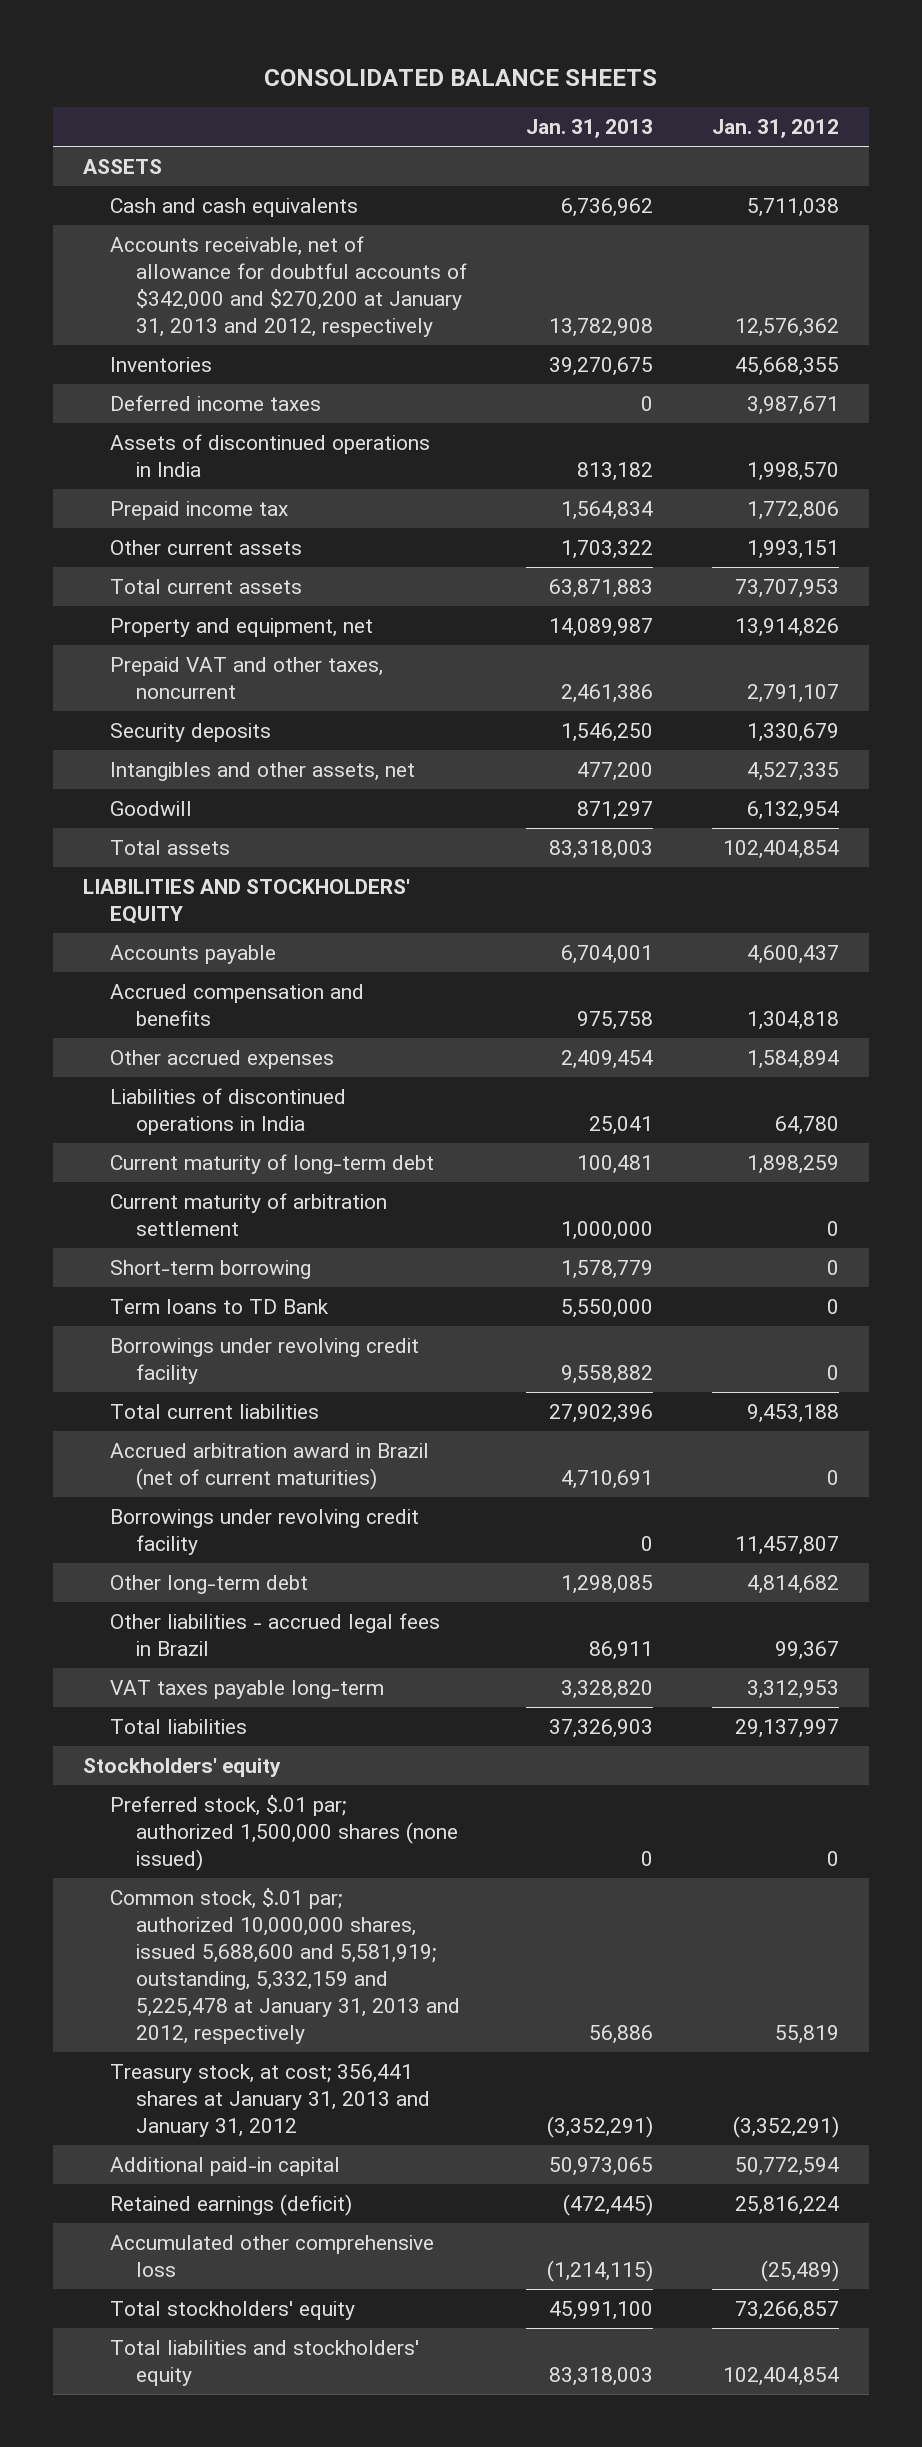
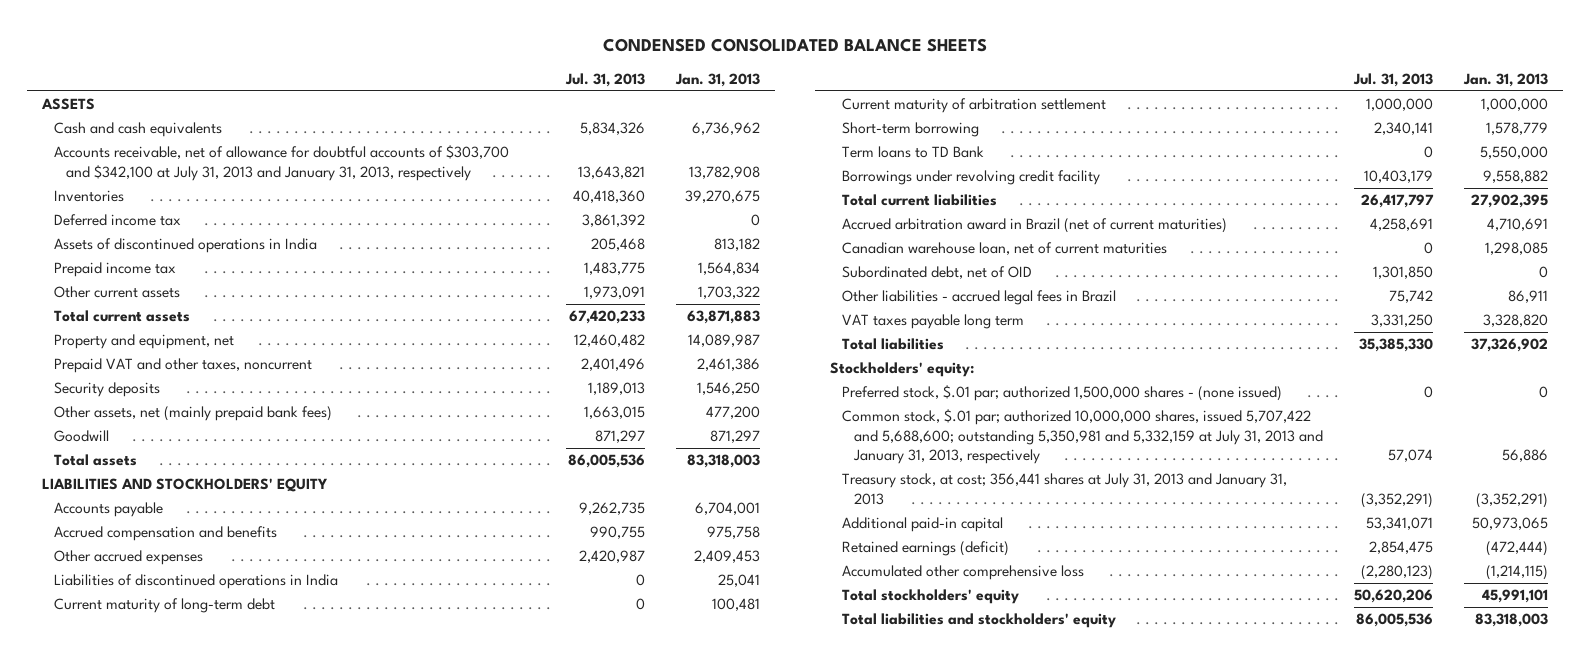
[264,69,658,87] CONSOLIDATED BALANCE SHEETS -> [603,38,988,53] CONDENSED CONSOLIDATED BALANCE SHEETS
[712,119,840,139] Jan. 31, 2012 -> none
none -> [565,73,646,88] Jul. 31, 2013
[109,235,468,338] Accounts receivable, net of allowance for doubtful accounts of $342,000 and $270,200 at January 31, 2013 and 2012, respectively -> [54,145,510,181] Accounts receivable, net of allowance for doubtful accounts of $303,700 and $342,100 at July 31, 2013 and January 31, 2013, respectively
[109,394,321,411] Deferred income taxes -> [54,214,182,227] Deferred income tax
[109,761,415,781] Intangibles and other assets, net -> [54,406,333,422] Other assets, net (mainly prepaid bank fees)
[561,1049,654,1069] 2,409,454 -> [693,550,760,564] 2,409,453
[549,1403,654,1423] 27,902,396 -> [1471,194,1549,209] 27,902,395
[109,1508,419,1556] Borrowings under revolving credit facility -> none
[109,1574,308,1594] Other long-term debt -> [842,242,1168,256] Canadian warehouse loan, net of current maturities
none -> [842,266,1033,280] Subordinated debt, net of OID
[109,1679,384,1699] VAT taxes payable long-term -> [842,314,1025,330] VAT taxes payable long term
[549,1718,654,1738] 37,326,903 -> [1471,338,1549,353] 37,326,902
[82,1757,281,1777] Stockholders' equity -> [830,362,975,378] Stockholders' equity:
[109,1794,459,1872] Preferred stock, $.01 par; authorized 1,500,000 shares (none issued) -> [842,385,1283,402] Preferred stock, $.01 par; authorized 1,500,000 shares - (none issued)
[109,1887,461,2045] Common stock, $.01 par; authorized 10,000,000 shares, issued 5,688,600 and 5,581,919; outstanding, 5,332,159 and 5,225,478 at January 31, 2013 and 2012, respectively -> [842,409,1324,465] Common stock, $.01 par; authorized 10,000,000 shares, issued 5,707,422 and 5,688,600; outstanding 5,350,981 and 5,332,159 at July 31, 2013 and January 31, 2013, respectively
[109,2063,431,2138] Treasury stock, at cost; 356,441 shares at January 31, 2013 and January 31, 2012 -> [842,473,1288,505] Treasury stock, at cost; 356,441 shares at July 31, 2013 and January 31, 2013
[563,2193,654,2216] (472,445) -> [1486,541,1549,557] (472,444)
[549,2300,654,2320] 45,991,100 -> [1482,589,1549,604] 45,991,101

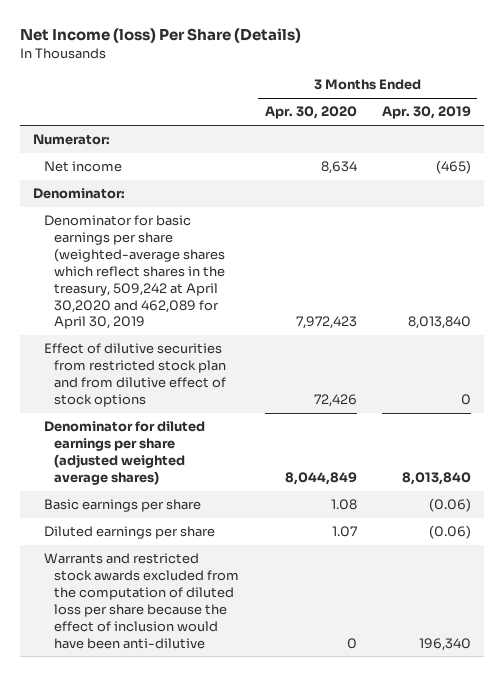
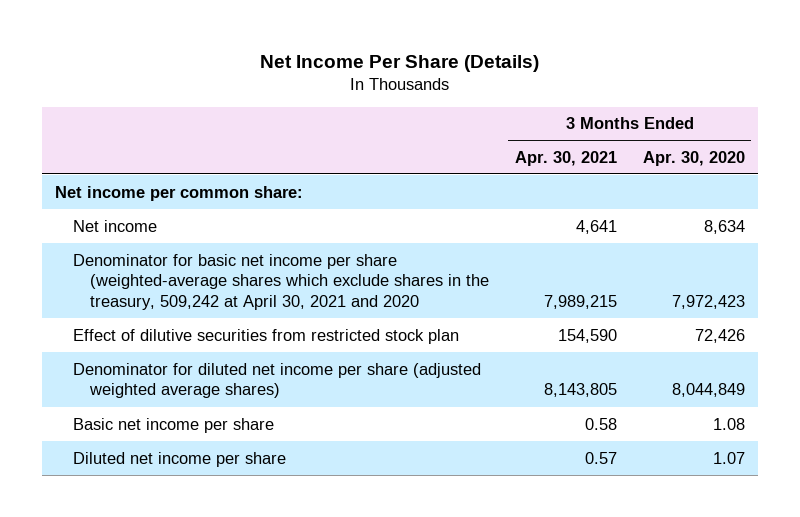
[20,28,302,44] Net Income (loss) Per Share (Details) -> [260,54,540,72] Net Income Per Share (Details)
[382,106,472,120] Apr. 30, 2019 -> none
none -> [514,150,617,166] Apr. 30, 2021
[32,134,110,146] Numerator: -> none
none -> [55,185,304,201] Net income per common share:
[32,188,125,200] Denominator: -> none
[43,553,240,649] Warrants and restricted stock awards excluded from the computation of diluted loss per share because the effect of inclusion would have been anti-dilutive -> none
[43,215,226,330] Denominator for basic earnings per share (weighted-average shares which reflect shares in the treasury, 509,242 at April 30,2020 and 462,089 for April 30, 2019 -> [72,253,489,311] Denominator for basic net income per share (weighted-average shares which exclude shares in the treasury, 509,242 at April 30, 2021 and 2020
[43,343,227,407] Effect of dilutive securities from restricted stock plan and from dilutive effect of stock options -> [72,328,459,344] Effect of dilutive securities from restricted stock plan
[43,421,205,485] Denominator for diluted earnings per share (adjusted weighted average shares) -> [72,362,481,399] Denominator for diluted net income per share (adjusted weighted average shares)
[43,499,201,513] Basic earnings per share -> [72,417,274,433] Basic net income per share
[43,526,215,540] Diluted earnings per share -> [72,451,286,467] Diluted net income per share

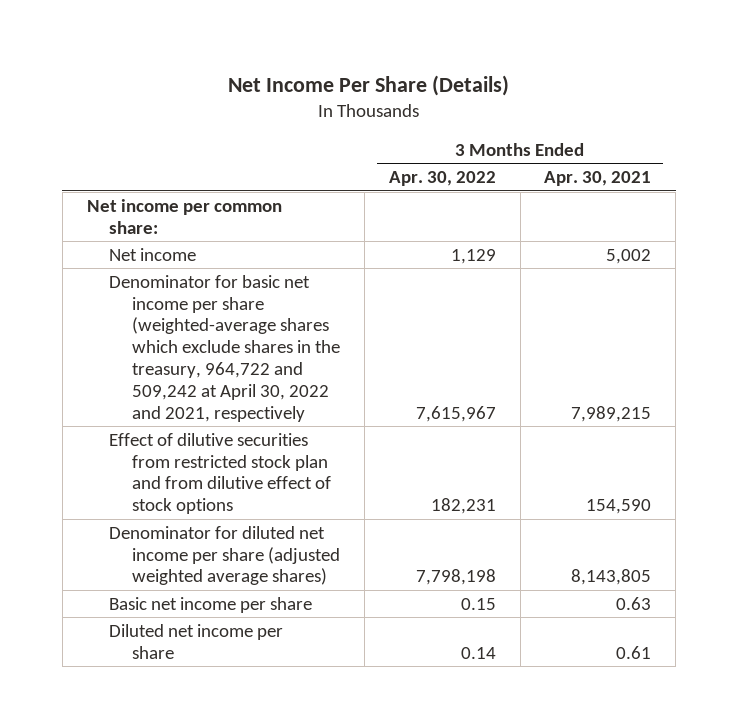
[642,150,745,166] Apr. 30, 2020 -> none
none -> [388,171,496,187] Apr. 30, 2022
[575,219,617,234] 4,641 -> [606,248,652,264] 5,002
[72,253,489,311] Denominator for basic net income per share (weighted-average shares which exclude shares in the treasury, 509,242 at April 30, 2021 and 2020 -> [109,274,341,422] Denominator for basic net income per share (weighted-average shares which exclude shares in the treasury, 964,722 and 509,242 at April 30, 2022 and 2021, respectively
[72,328,459,344] Effect of dilutive securities from restricted stock plan -> [109,432,332,515] Effect of dilutive securities from restricted stock plan and from dilutive effect of stock options
[584,417,617,430] 0.58 -> [616,596,652,610] 0.63
[584,451,617,464] 0.57 -> [616,645,652,659] 0.61

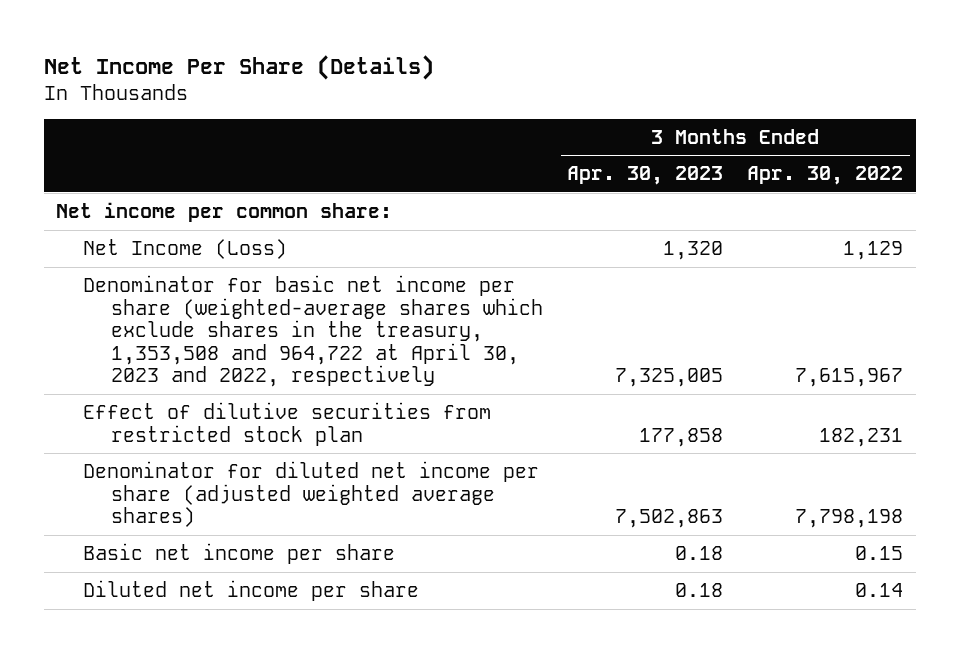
[544,171,652,187] Apr. 30, 2021 -> none
none -> [567,166,724,186] Apr. 30, 2023
[109,247,197,261] Net income -> [83,239,288,260] Net Income (Loss)
[109,274,341,422] Denominator for basic net income per share (weighted-average shares which exclude shares in the treasury, 964,722 and 509,242 at April 30, 2022 and 2021, respectively -> [83,275,543,388] Denominator for basic net income per share (weighted-average shares which exclude shares in the treasury, 1,353,508 and 964,722 at April 30, 2023 and 2022, respectively
[109,432,332,515] Effect of dilutive securities from restricted stock plan and from dilutive effect of stock options -> [83,402,492,446] Effect of dilutive securities from restricted stock plan

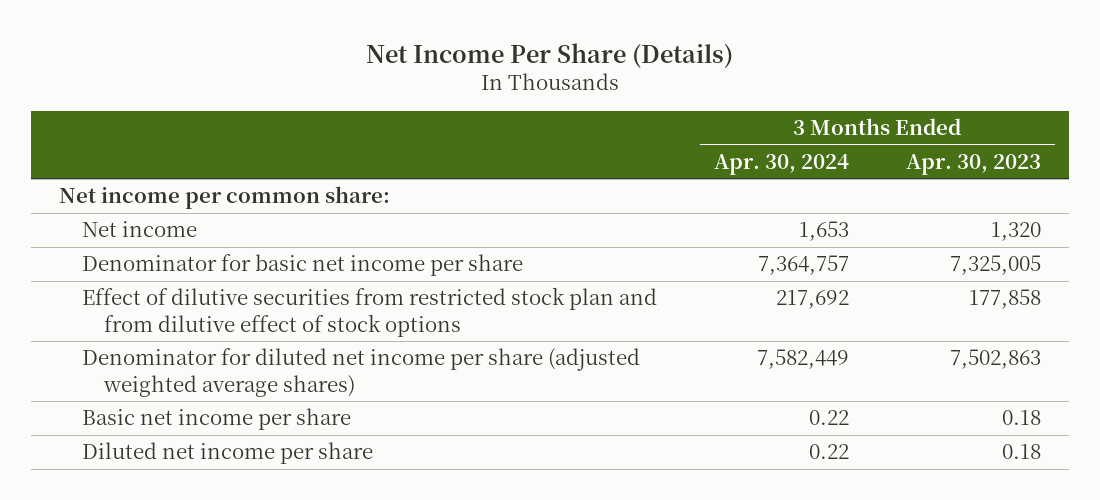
[747,166,904,186] Apr. 30, 2022 -> none
none -> [713,153,849,175] Apr. 30, 2024
[83,239,288,260] Net Income (Loss) -> [81,221,197,238] Net income
[83,275,543,388] Denominator for basic net income per share (weighted-average shares which exclude shares in the treasury, 1,353,508 and 964,722 at April 30, 2023 and 2022, respectively -> [81,254,523,277] Denominator for basic net income per share
[83,402,492,446] Effect of dilutive securities from restricted stock plan -> [81,287,657,337] Effect of dilutive securities from restricted stock plan and from dilutive effect of stock options

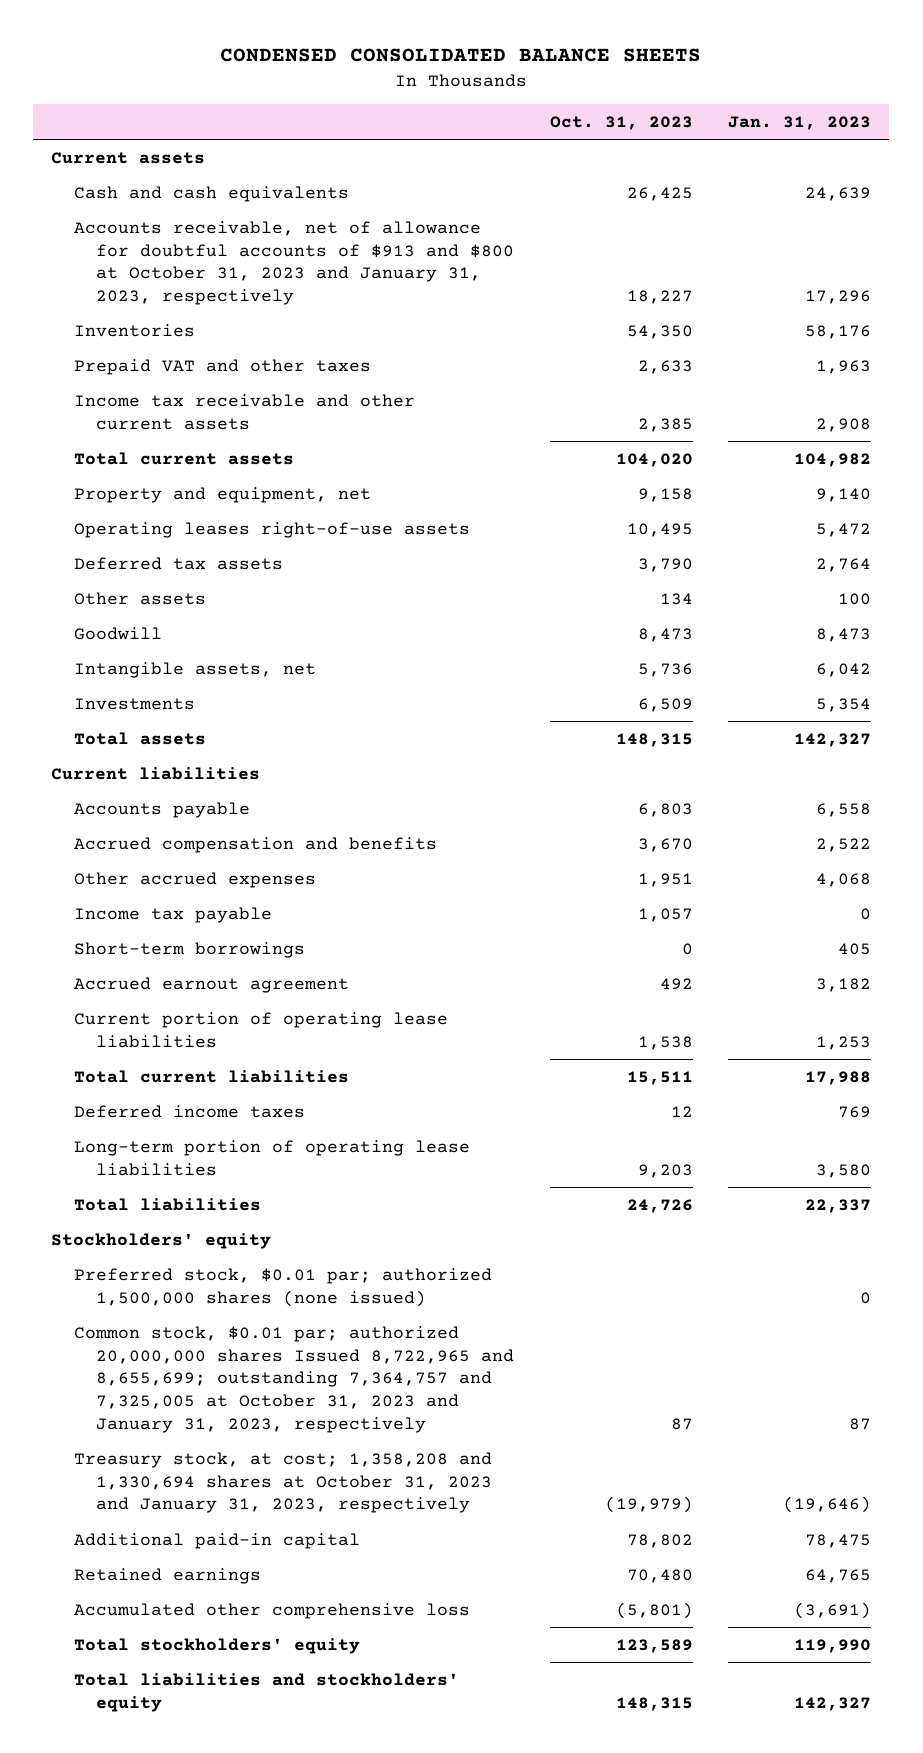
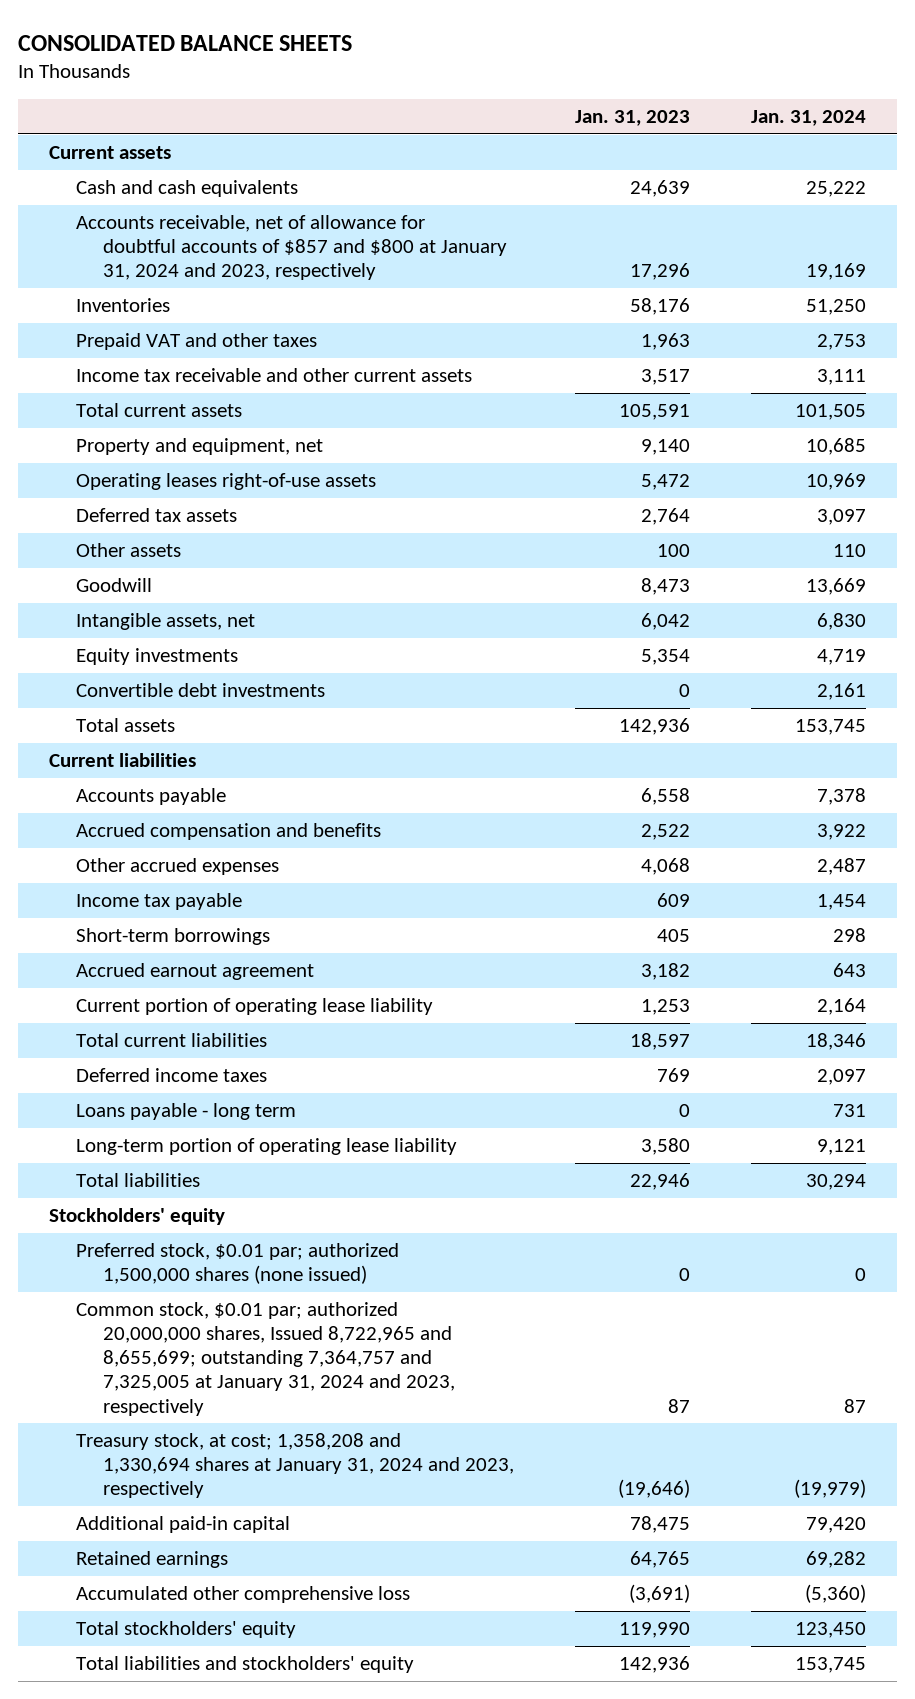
[220,48,702,63] CONDENSED CONSOLIDATED BALANCE SHEETS -> [18,34,353,51] CONSOLIDATED BALANCE SHEETS
[549,115,693,130] Oct. 31, 2023 -> none
none -> [751,110,867,127] Jan. 31, 2024
[73,220,515,305] Accounts receivable, net of allowance for doubtful accounts of $913 and $800 at October 31, 2023 and January 31, 2023, respectively -> [76,215,508,281] Accounts receivable, net of allowance for doubtful accounts of $857 and $800 at January 31, 2024 and 2023, respectively
[816,417,872,432] 2,908 -> [641,369,691,386] 3,517
[794,452,872,467] 104,982 -> [619,404,691,421] 105,591
[73,697,195,710] Investments -> [76,648,239,666] Equity investments
none -> [76,683,326,698] Convertible debt investments
[794,732,872,747] 142,327 -> [619,718,691,736] 142,936
[860,907,872,920] 0 -> [657,893,691,908] 609
[73,1011,448,1048] Current portion of operating lease liabilities -> [76,998,434,1016] Current portion of operating lease liability
[805,1070,872,1085] 17,988 -> [630,1033,691,1051] 18,597
none -> [76,1103,297,1121] Loans payable - long term
[73,1139,470,1176] Long-term portion of operating lease liabilities -> [76,1138,458,1156] Long-term portion of operating lease liability
[805,1198,872,1213] 22,337 -> [630,1173,691,1191] 22,946
[73,1325,515,1433] Common stock, $0.01 par; authorized 20,000,000 shares Issued 8,722,965 and 8,655,699; outstanding 7,364,757 and 7,325,005 at October 31, 2023 and January 31, 2023, respectively -> [76,1302,456,1416] Common stock, $0.01 par; authorized 20,000,000 shares, Issued 8,722,965 and 8,655,699; outstanding 7,364,757 and 7,325,005 at January 31, 2024 and 2023, respectively
[73,1451,493,1514] Treasury stock, at cost; 1,358,208 and 1,330,694 shares at October 31, 2023 and January 31, 2023, respectively -> [76,1433,515,1499] Treasury stock, at cost; 1,358,208 and 1,330,694 shares at January 31, 2024 and 2023, respectively
[794,1696,872,1711] 142,327 -> [619,1656,691,1674] 142,936

